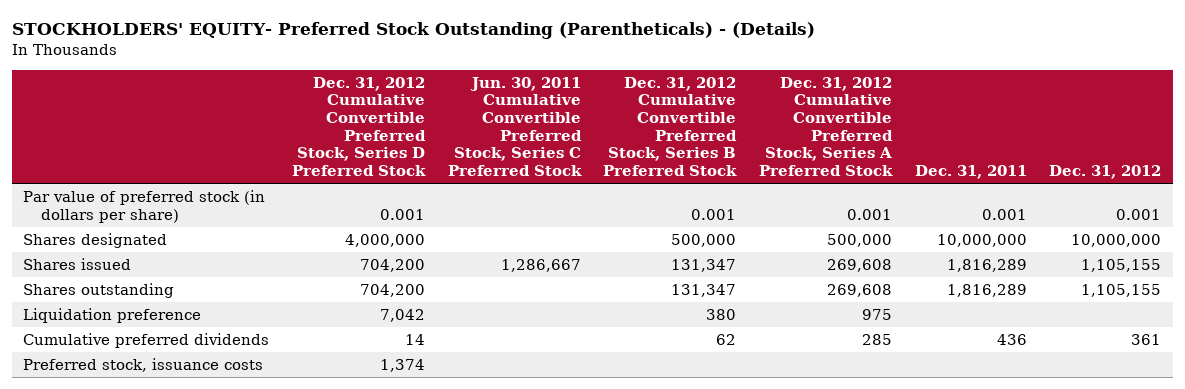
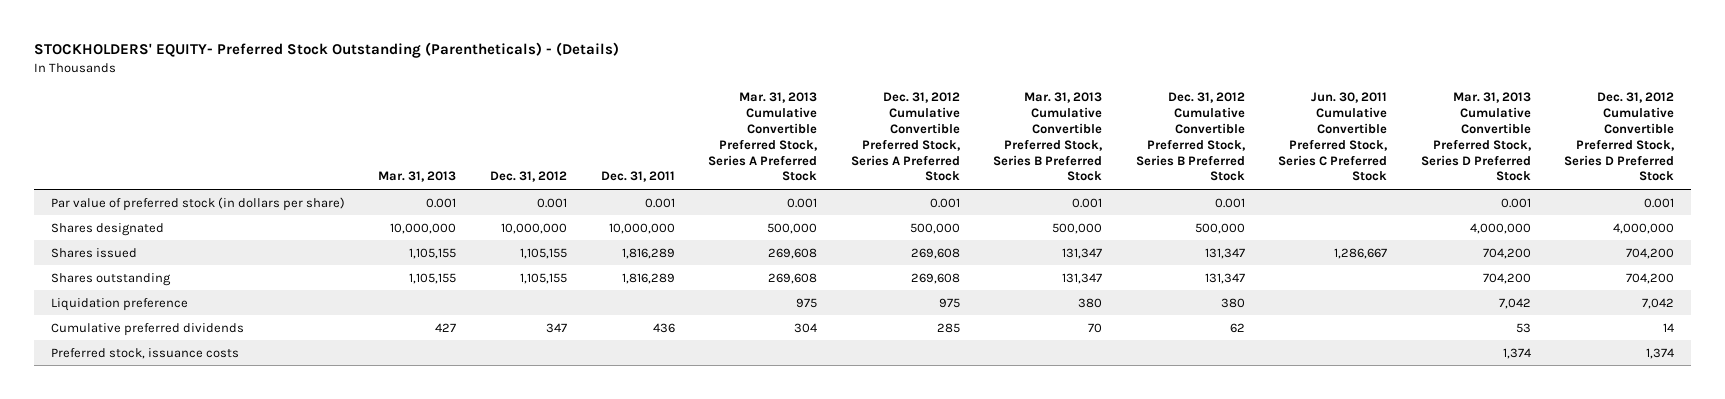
none -> [378,171,457,183] Mar. 31, 2013
none -> [708,92,818,182] Mar. 31, 2013 Cumulative Convertible Preferred Stock, Series A Preferred Stock
none -> [993,92,1103,182] Mar. 31, 2013 Cumulative Convertible Preferred Stock, Series B Preferred Stock
none -> [1420,92,1531,182] Mar. 31, 2013 Cumulative Convertible Preferred Stock, Series D Preferred Stock
[1131,333,1162,345] 361 -> [546,322,568,333] 347

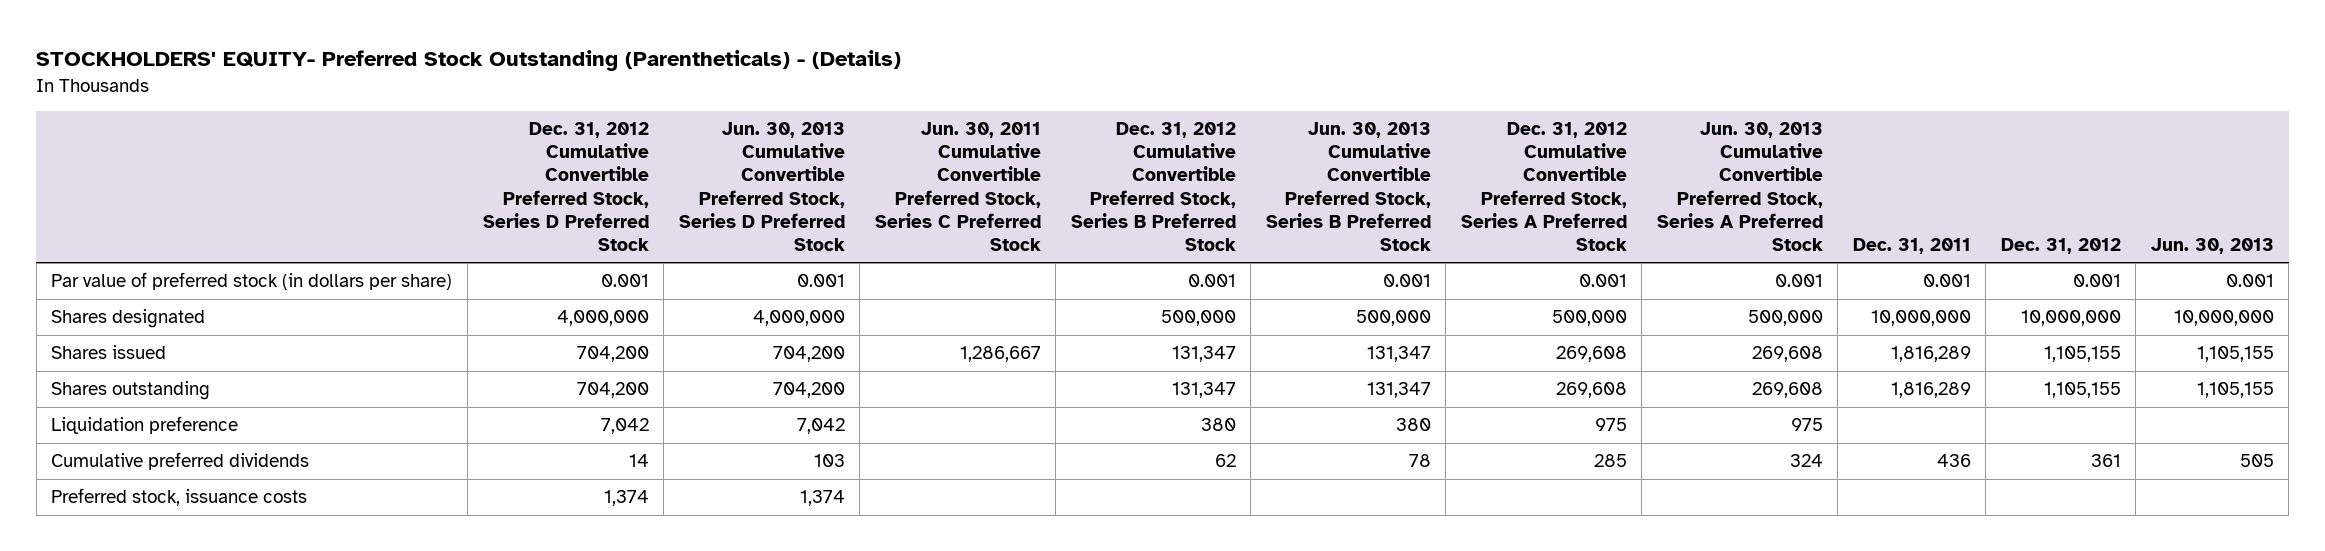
[378,171,457,183] Mar. 31, 2013 -> none
[708,92,818,182] Mar. 31, 2013 Cumulative Convertible Preferred Stock, Series A Preferred Stock -> none
[993,92,1103,182] Mar. 31, 2013 Cumulative Convertible Preferred Stock, Series B Preferred Stock -> none
[1420,92,1531,182] Mar. 31, 2013 Cumulative Convertible Preferred Stock, Series D Preferred Stock -> none
none -> [678,122,845,251] Jun. 30, 2013 Cumulative Convertible Preferred Stock, Series D Preferred Stock
none -> [1265,122,1431,251] Jun. 30, 2013 Cumulative Convertible Preferred Stock, Series B Preferred Stock
none -> [1656,122,1823,251] Jun. 30, 2013 Cumulative Convertible Preferred Stock, Series A Preferred Stock
none -> [2150,237,2274,254] Jun. 30, 2013
[546,322,568,333] 347 -> [2090,454,2121,468] 361

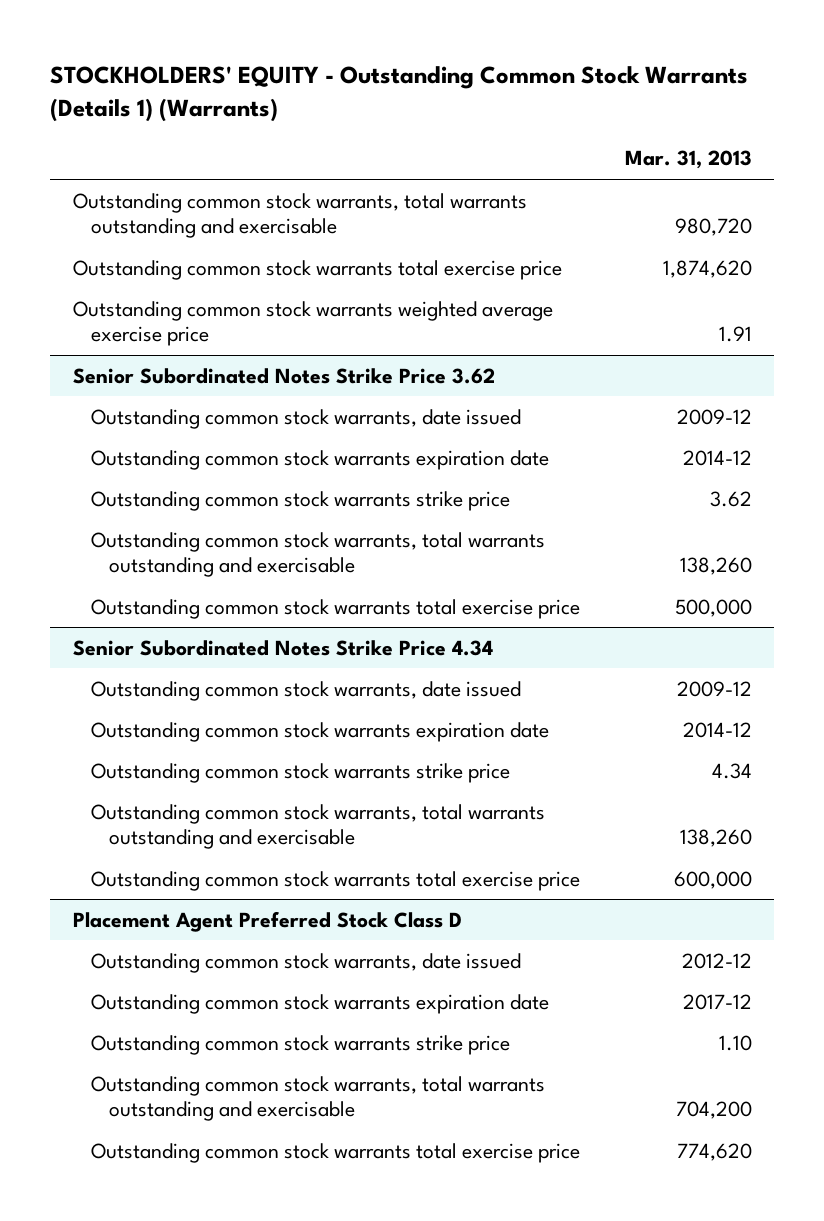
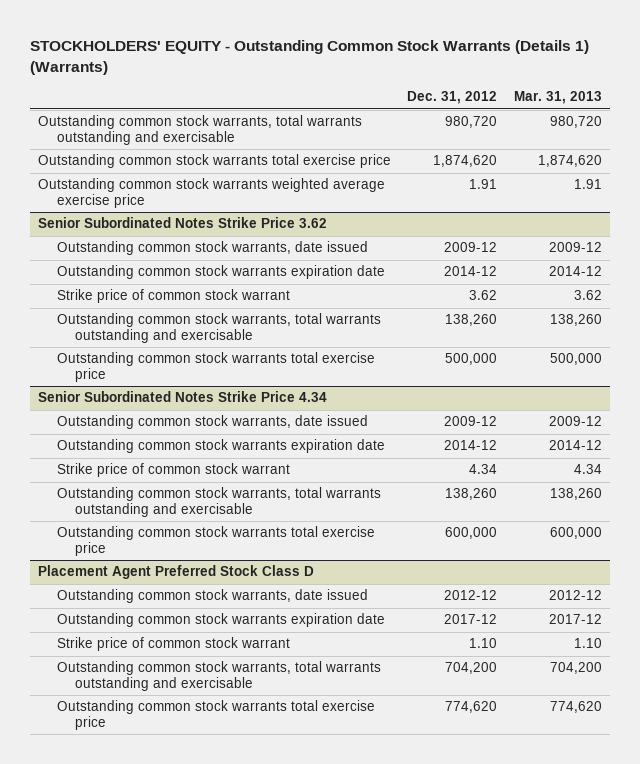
none -> [407,91,498,105] Dec. 31, 2012
[90,490,510,511] Outstanding common stock warrants strike price -> [56,289,290,304] Strike price of common stock warrant
[90,762,510,783] Outstanding common stock warrants strike price -> [56,463,290,478] Strike price of common stock warrant
[90,1034,510,1055] Outstanding common stock warrants strike price -> [56,637,290,652] Strike price of common stock warrant

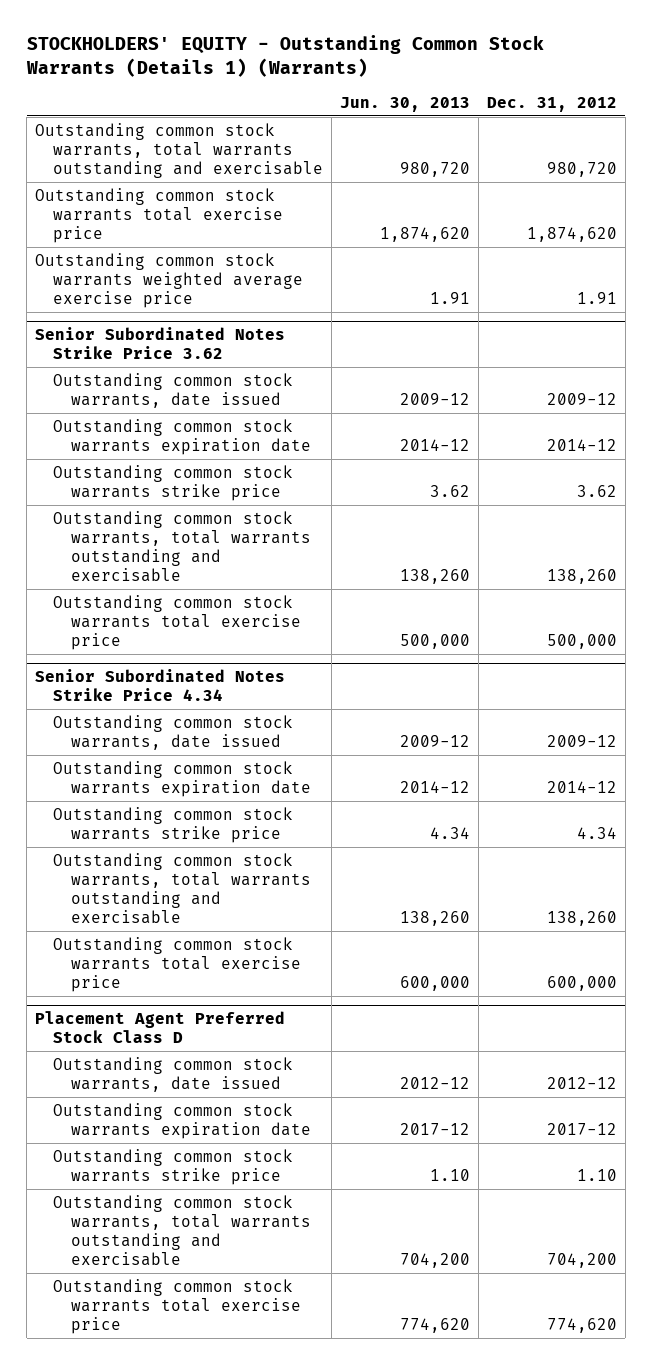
[513,91,602,105] Mar. 31, 2013 -> none
none -> [339,96,470,112] Jun. 30, 2013
[56,289,290,304] Strike price of common stock warrant -> [53,464,294,501] Outstanding common stock warrants strike price
[56,463,290,478] Strike price of common stock warrant -> [53,806,294,843] Outstanding common stock warrants strike price
[56,637,290,652] Strike price of common stock warrant -> [53,1148,294,1185] Outstanding common stock warrants strike price

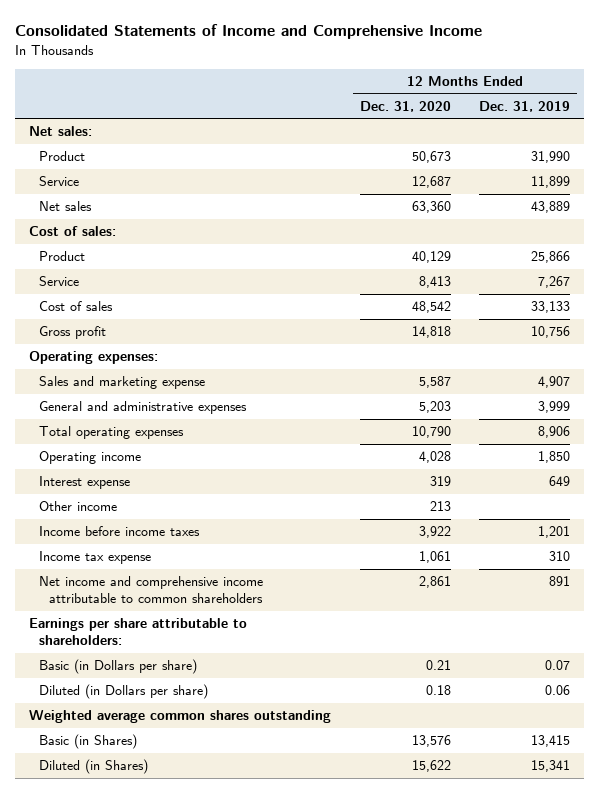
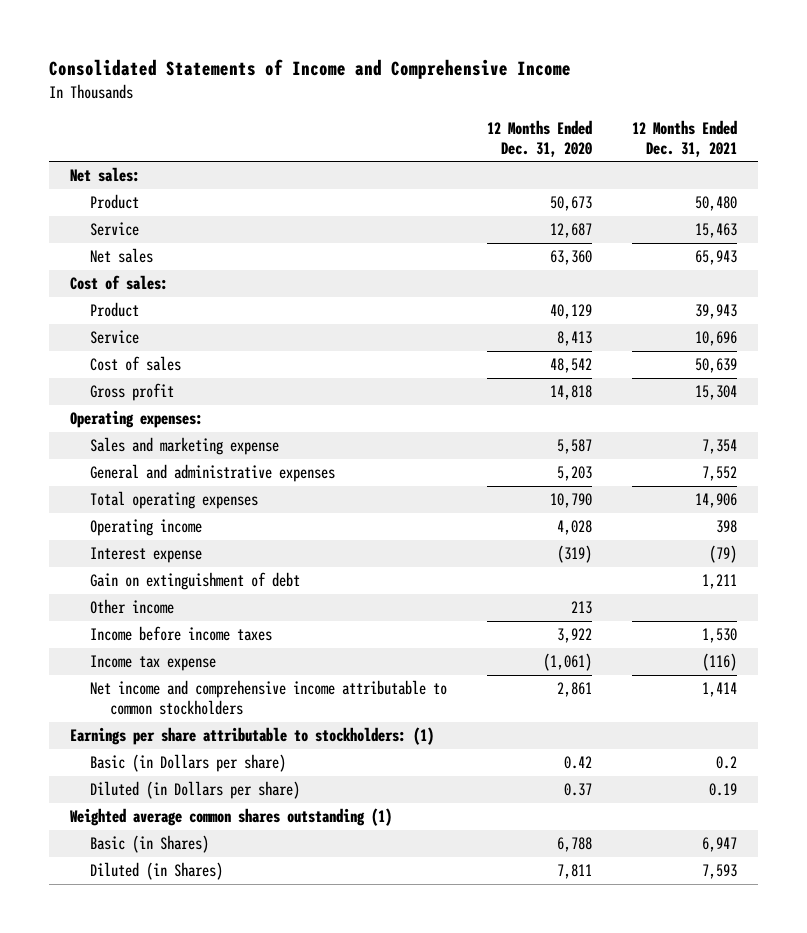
[479,100,571,112] Dec. 31, 2019 -> none
none -> [632,119,738,157] 12 Months Ended Dec. 31, 2021
[429,476,451,487] 319 -> [556,545,592,564] (319)
none -> [89,572,300,591] Gain on extinguishment of debt
[418,551,451,564] 1,061 -> [542,653,592,672] (1,061)
[39,576,264,604] Net income and comprehensive income attributable to common shareholders -> [89,680,447,716] Net income and comprehensive income attributable to common stockholders
[29,618,248,646] Earnings per share attributable to shareholders: -> [69,727,434,746] Earnings per share attributable to stockholders: (1)
[425,660,451,671] 0.21 -> [563,756,592,770] 0.42
[425,685,451,696] 0.18 -> [563,783,592,797] 0.37
[29,710,332,724] Weighted average common shares outstanding -> [69,808,392,827] Weighted average common shares outstanding (1)
[411,735,451,748] 13,576 -> [556,837,592,853] 6,788
[411,760,451,773] 15,622 -> [556,864,592,880] 7,811

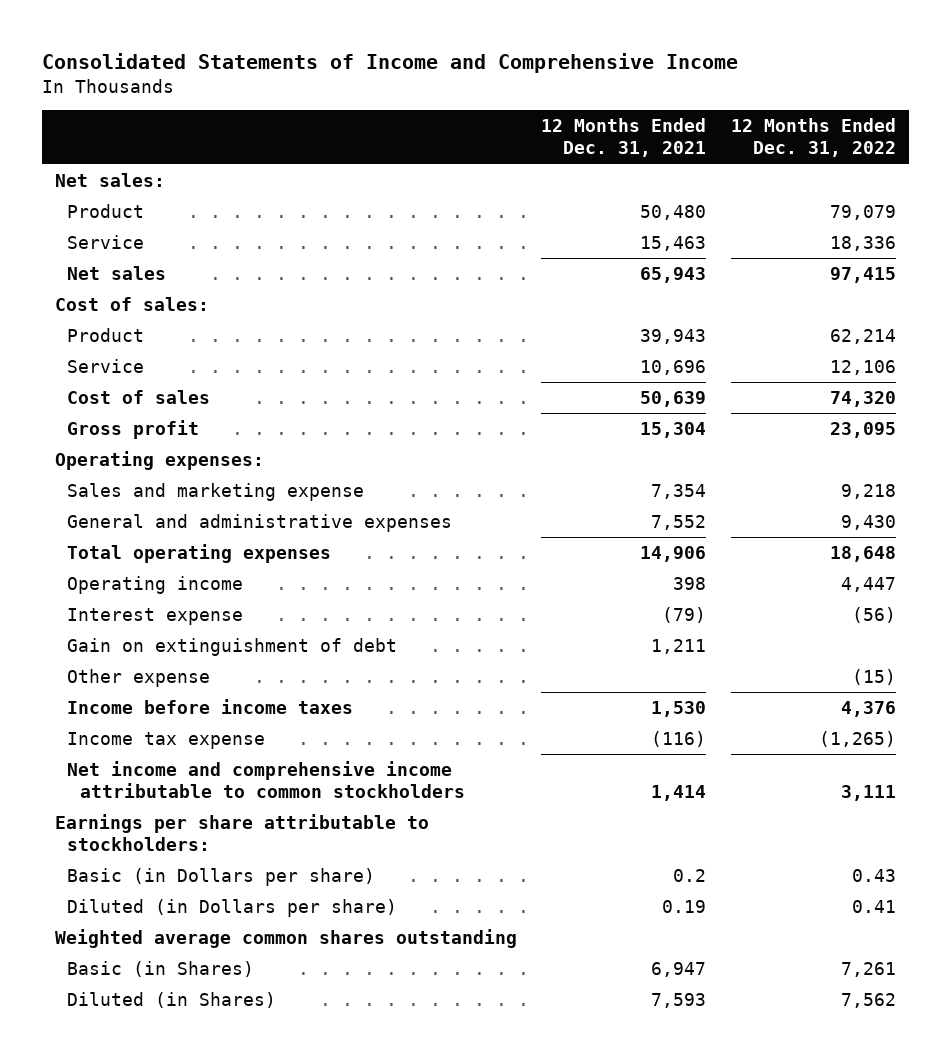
[486,119,592,157] 12 Months Ended Dec. 31, 2020 -> none
none -> [731,118,897,158] 12 Months Ended Dec. 31, 2022
[89,599,174,615] Other income -> [67,668,211,687] Other expense
[69,727,434,746] Earnings per share attributable to stockholders: (1) -> [54,813,429,852] Earnings per share attributable to stockholders:
[69,808,392,827] Weighted average common shares outstanding (1) -> [54,928,517,948] Weighted average common shares outstanding

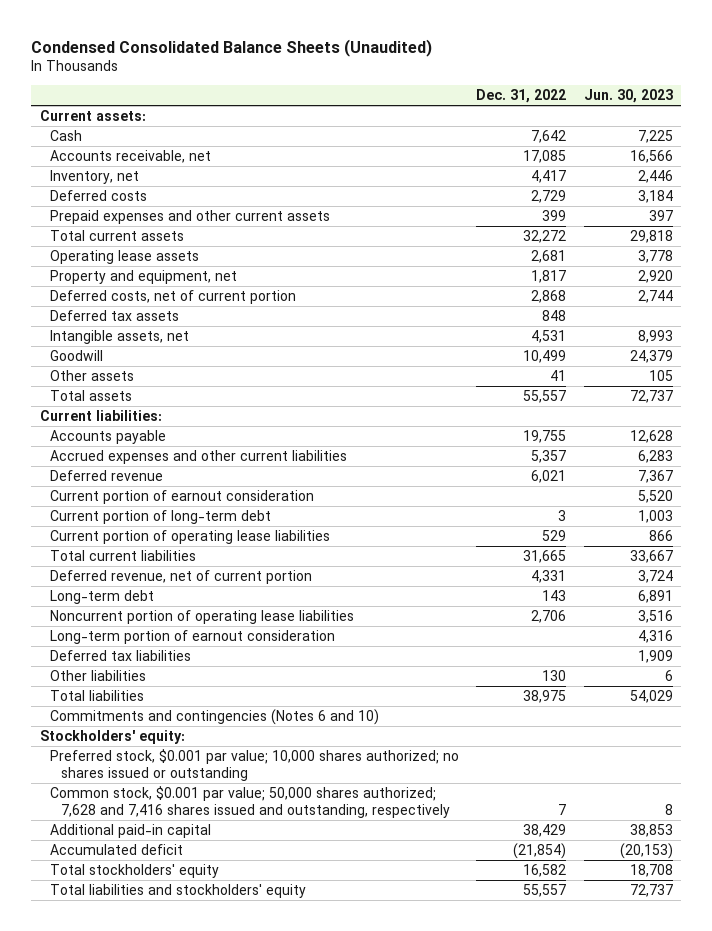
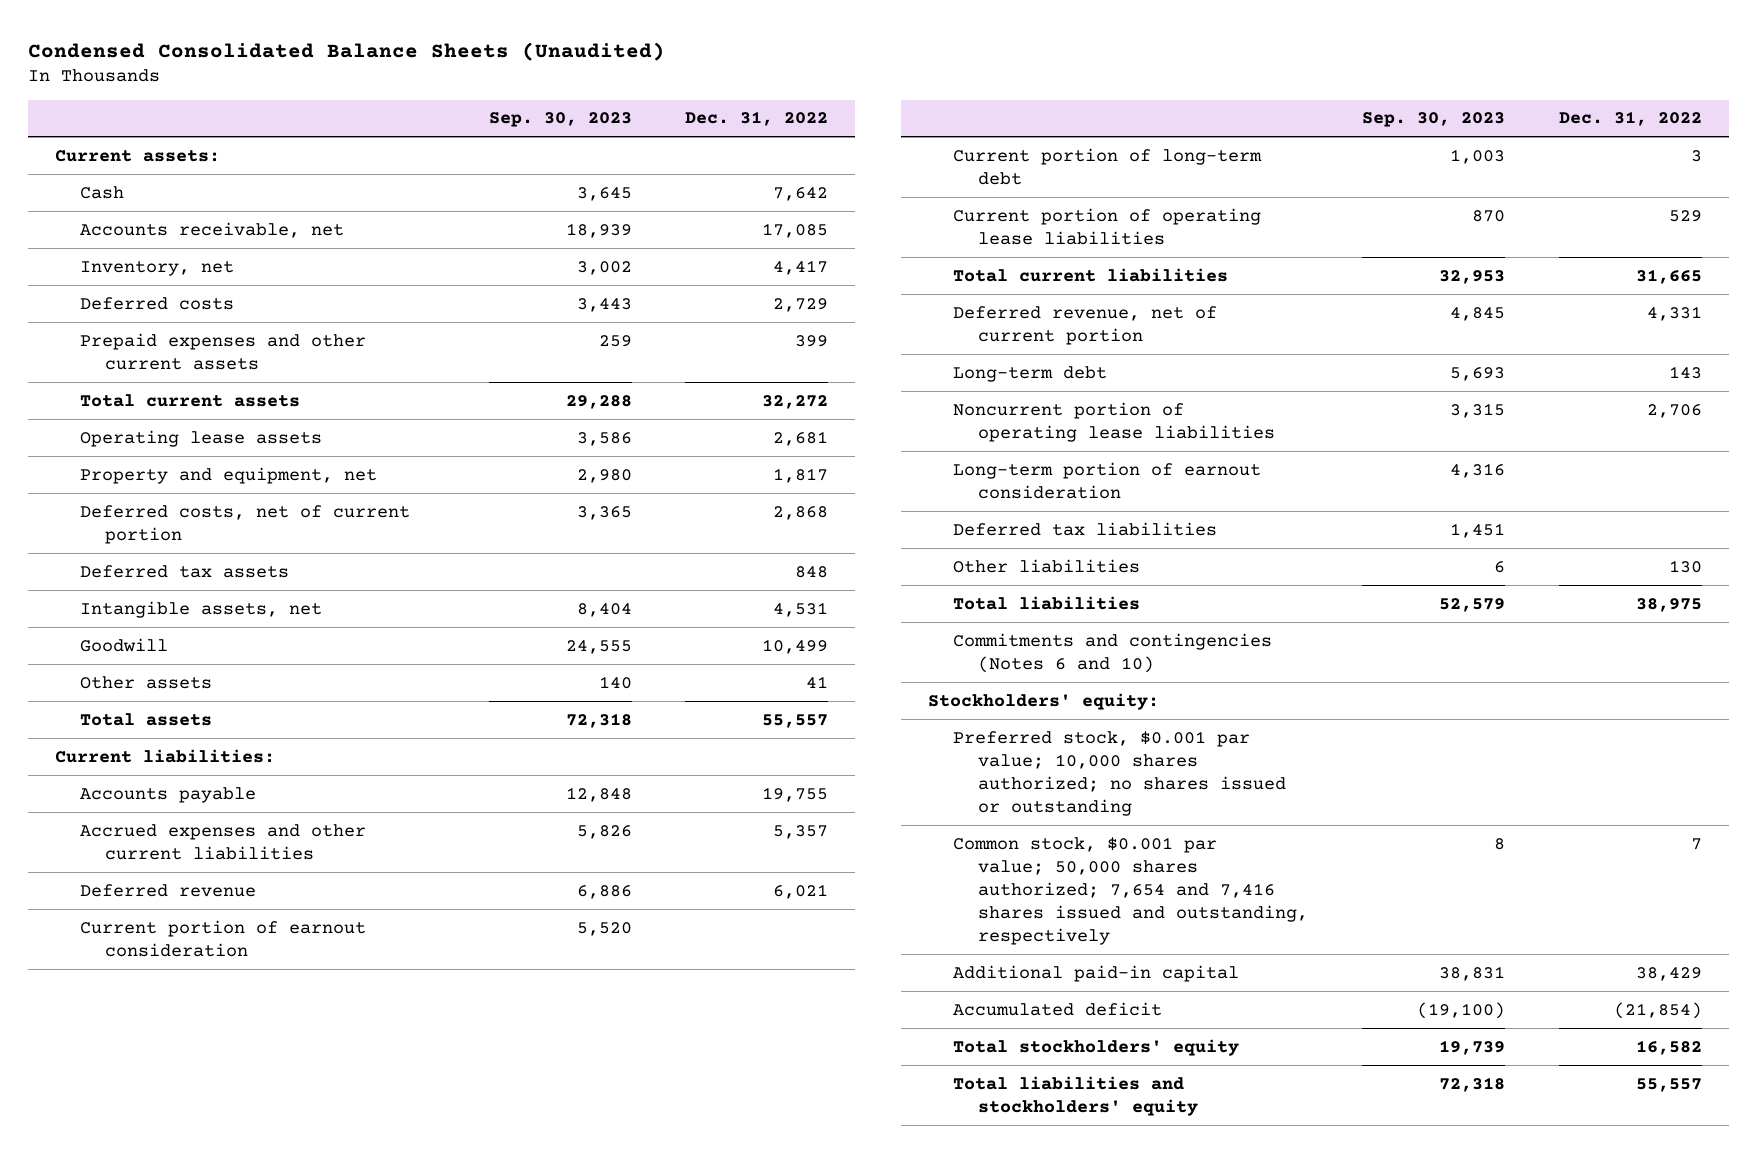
[583,89,673,104] Jun. 30, 2023 -> none
none -> [488,112,632,128] Sep. 30, 2023
[50,786,451,818] Common stock, $0.001 par value; 50,000 shares authorized; 7,628 and 7,416 shares issued and outstanding, respectively -> [953,836,1309,945] Common stock, $0.001 par value; 50,000 shares authorized; 7,654 and 7,416 shares issued and outstanding, respectively

